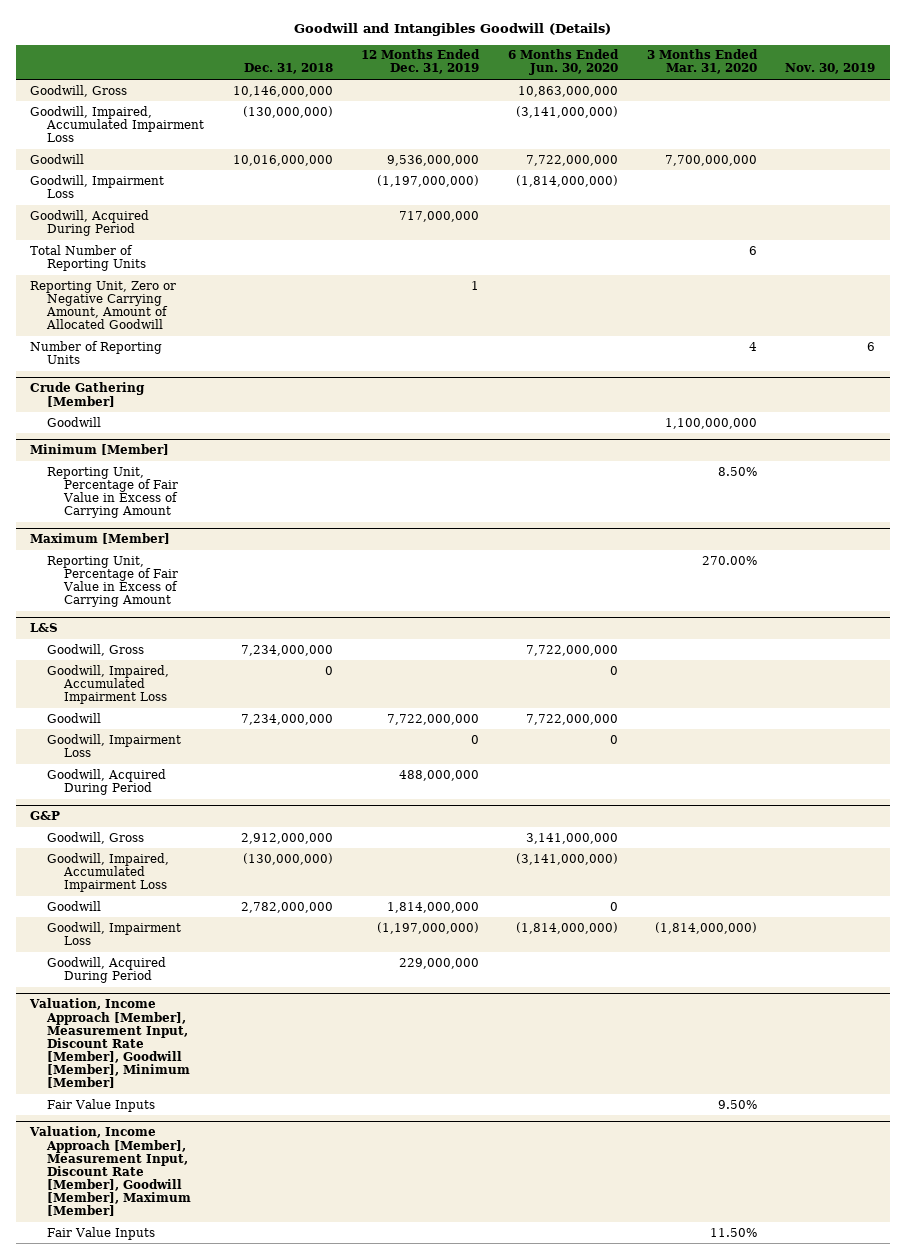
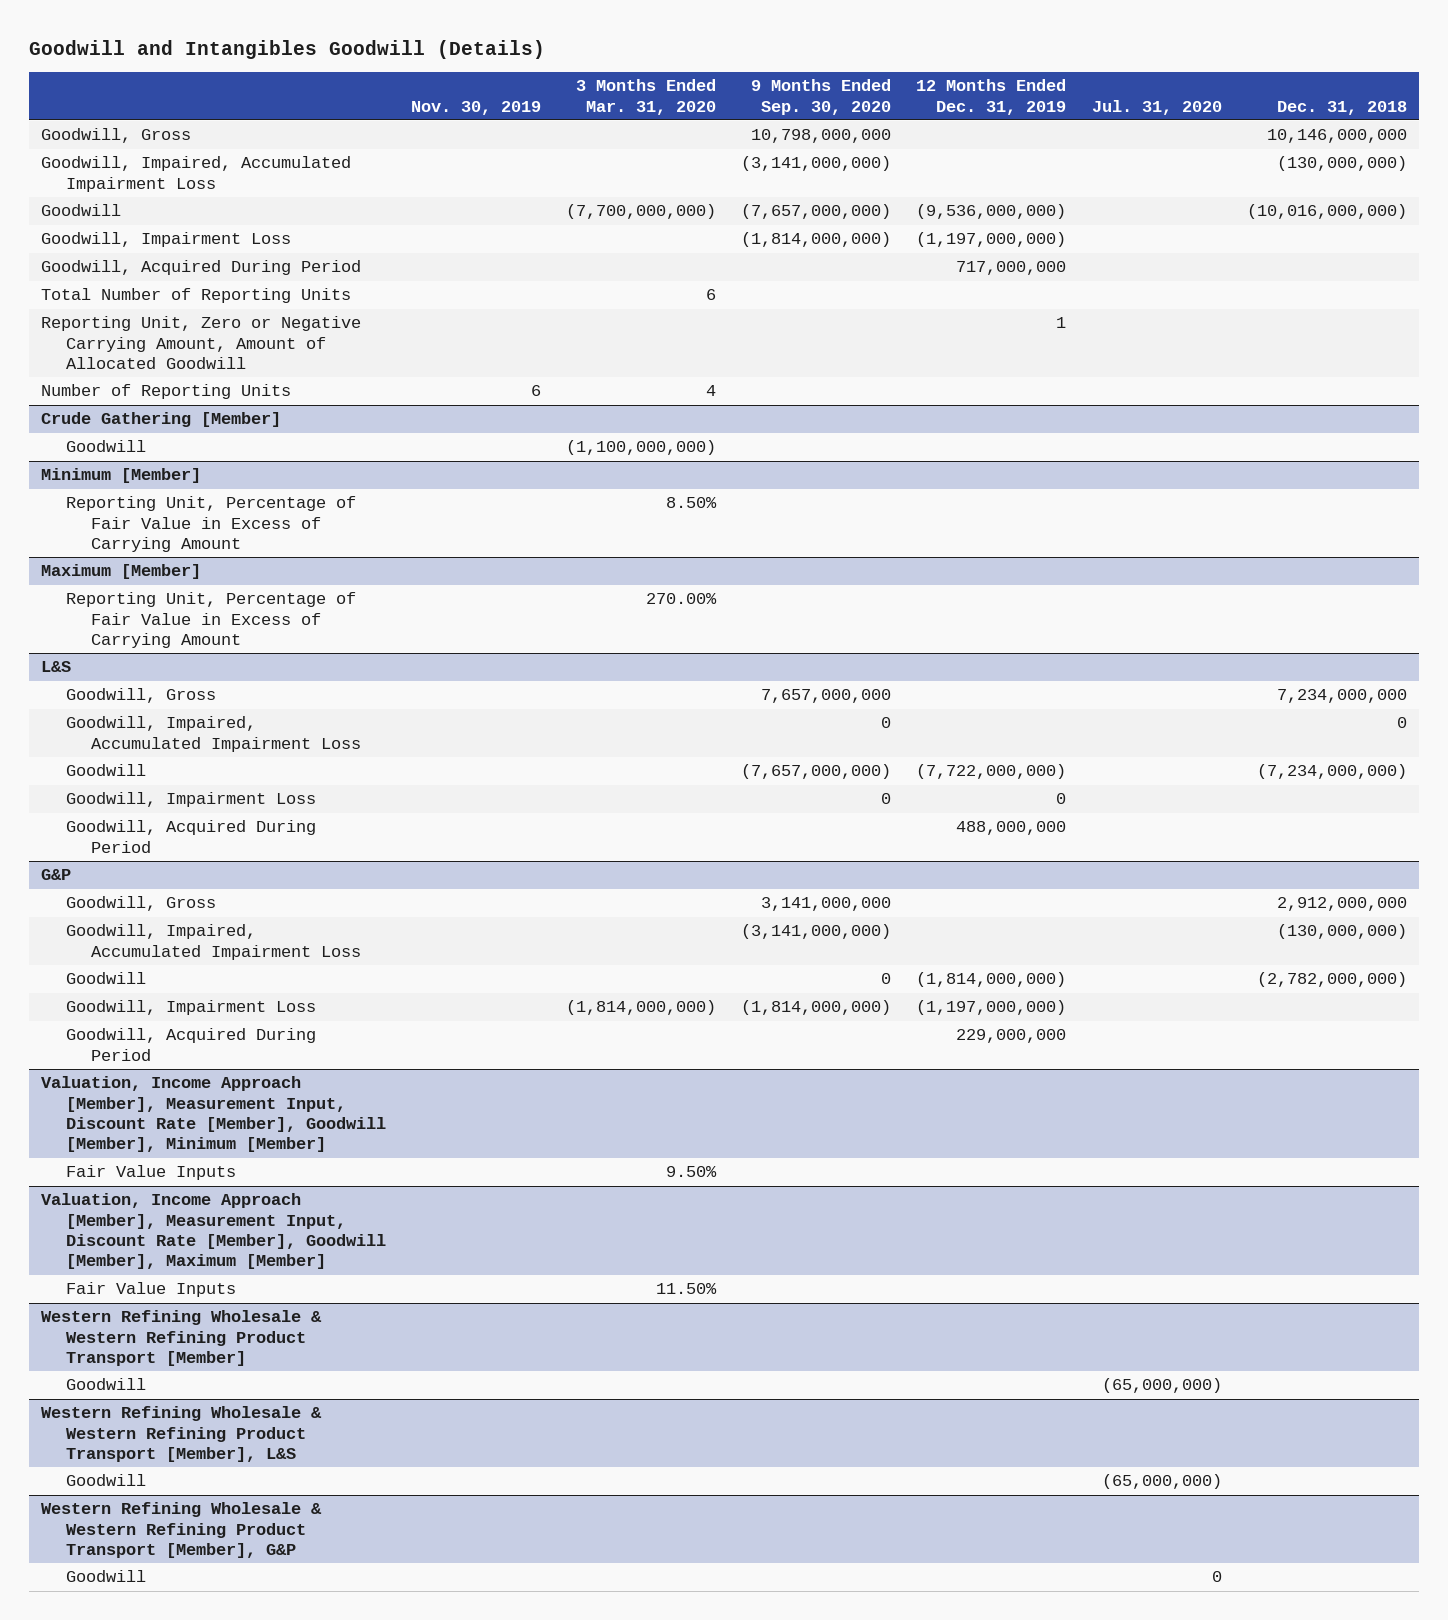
[507,49,619,76] 6 Months Ended Jun. 30, 2020 -> none
none -> [751,79,892,115] 9 Months Ended Sep. 30, 2020
none -> [1091,99,1222,115] Jul. 31, 2020
[232,154,333,166] 10,016,000,000 -> [1246,204,1407,220] (10,016,000,000)
[387,154,480,166] 9,536,000,000 -> [916,204,1067,220] (9,536,000,000)
[664,154,757,166] 7,700,000,000 -> [566,204,717,220] (7,700,000,000)
[664,417,757,429] 1,100,000,000 -> [566,440,717,456] (1,100,000,000)
[240,713,333,725] 7,234,000,000 -> [1256,764,1407,780] (7,234,000,000)
[387,713,480,725] 7,722,000,000 -> [916,764,1067,780] (7,722,000,000)
[240,901,333,913] 2,782,000,000 -> [1256,972,1407,988] (2,782,000,000)
[387,901,480,913] 1,814,000,000 -> [916,972,1067,988] (1,814,000,000)
none -> [41,1310,323,1366] Western Refining Wholesale & Western Refining Product Transport [Member]
none -> [66,1378,147,1391] Goodwill
none -> [41,1406,323,1462] Western Refining Wholesale & Western Refining Product Transport [Member], L&S
none -> [66,1474,147,1487] Goodwill
none -> [41,1502,323,1558] Western Refining Wholesale & Western Refining Product Transport [Member], G&P
none -> [66,1570,147,1583] Goodwill

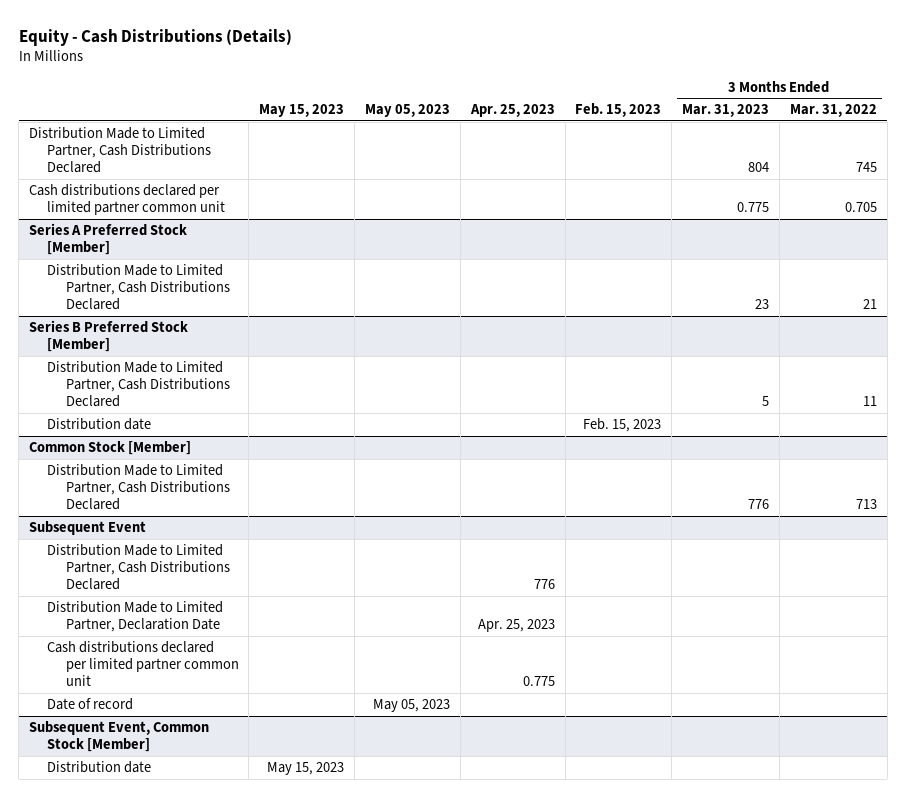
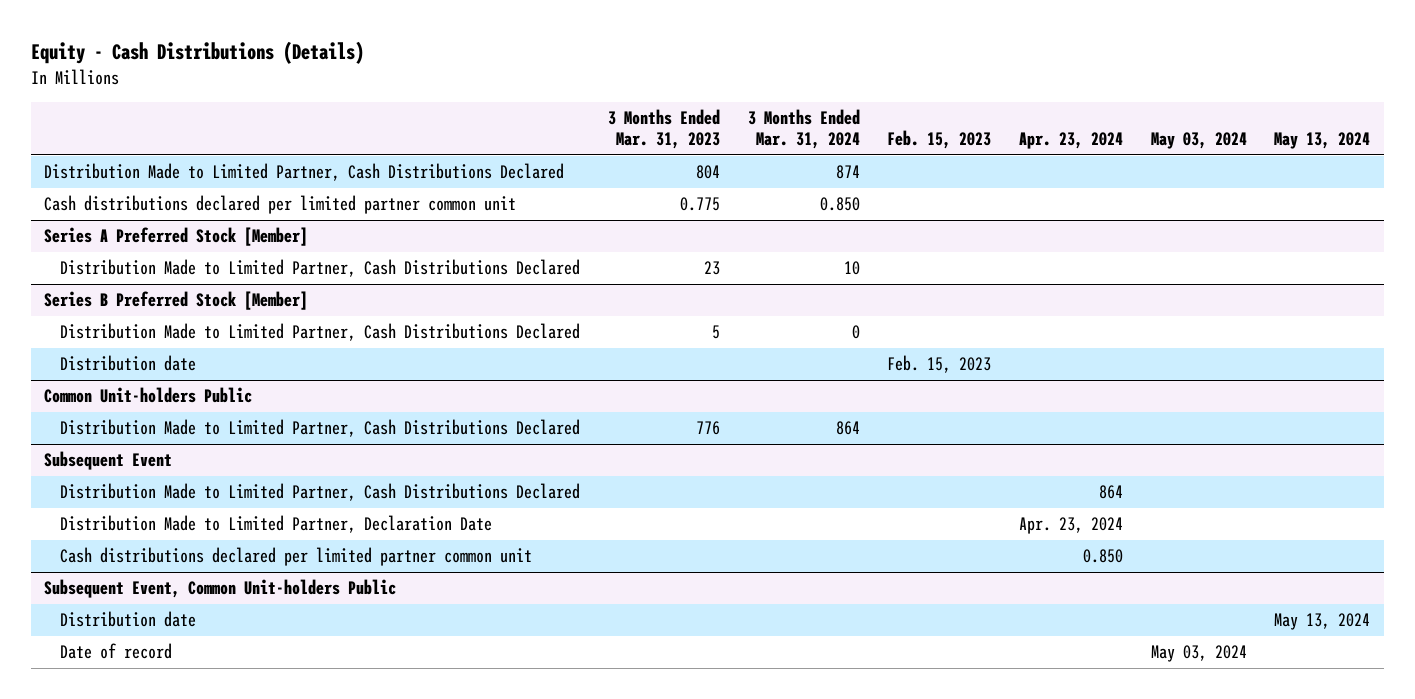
[259,104,345,118] May 15, 2023 -> none
[364,104,450,118] May 05, 2023 -> none
[469,104,555,118] Apr. 25, 2023 -> none
[789,104,877,118] Mar. 31, 2022 -> none
none -> [747,108,860,150] 3 Months Ended Mar. 31, 2024
none -> [1019,132,1124,150] Apr. 23, 2024
none -> [1150,132,1247,150] May 03, 2024
none -> [1274,132,1371,150] May 13, 2024
[29,441,192,456] Common Stock [Member] -> [44,387,253,404] Common Unit-holders Public
[47,698,134,711] Date of record -> none
[29,721,210,753] Subsequent Event, Common Stock [Member] -> none
[47,761,152,774] Distribution date -> none
none -> [44,579,397,599] Subsequent Event, Common Unit-holders Public
none -> [60,611,197,628] Distribution date
none -> [60,643,173,660] Date of record

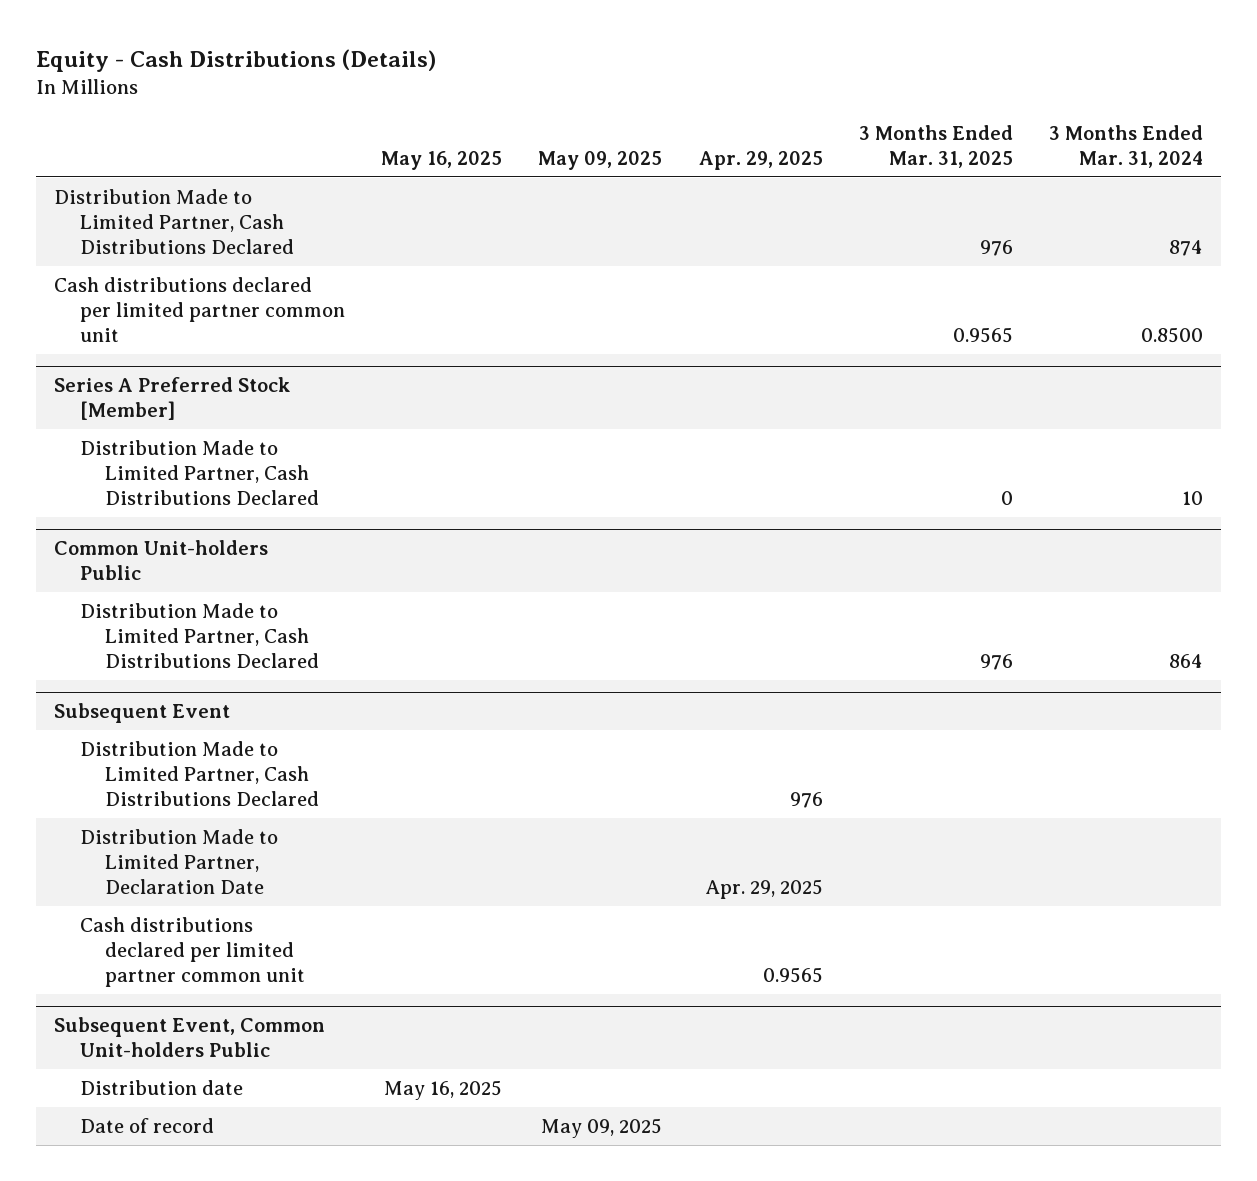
[608,108,721,150] 3 Months Ended Mar. 31, 2023 -> none
[887,130,992,150] Feb. 15, 2023 -> none
[1019,132,1124,150] Apr. 23, 2024 -> none
[1150,132,1247,150] May 03, 2024 -> none
[1274,132,1371,150] May 13, 2024 -> none
none -> [380,150,502,170] May 16, 2025
none -> [538,150,663,170] May 09, 2025
none -> [698,150,823,170] Apr. 29, 2025
none -> [858,124,1013,168] 3 Months Ended Mar. 31, 2025
[819,197,860,212] 0.850 -> [1141,326,1204,343] 0.8500
[44,291,309,311] Series B Preferred Stock [Member] -> none
[60,323,581,342] Distribution Made to Limited Partner, Cash Distributions Declared -> none
[60,355,197,372] Distribution date -> none

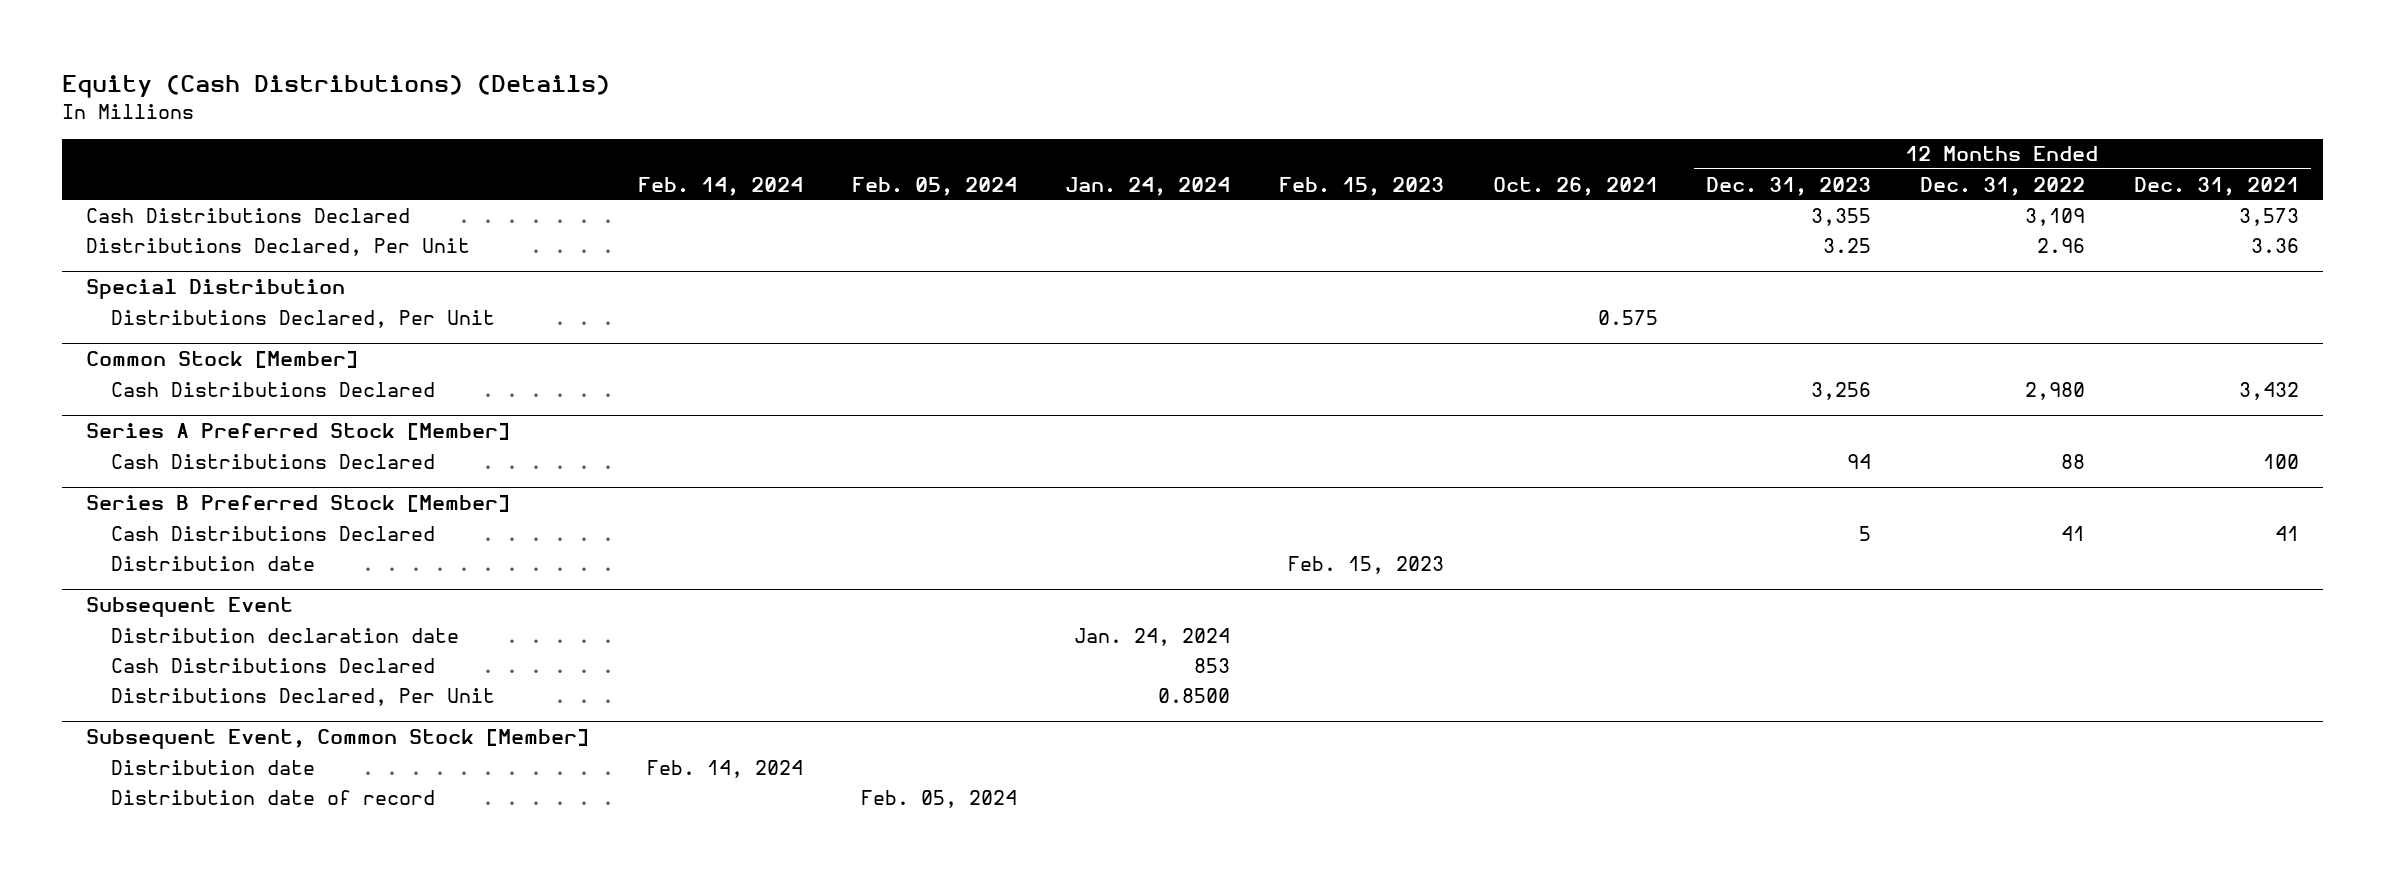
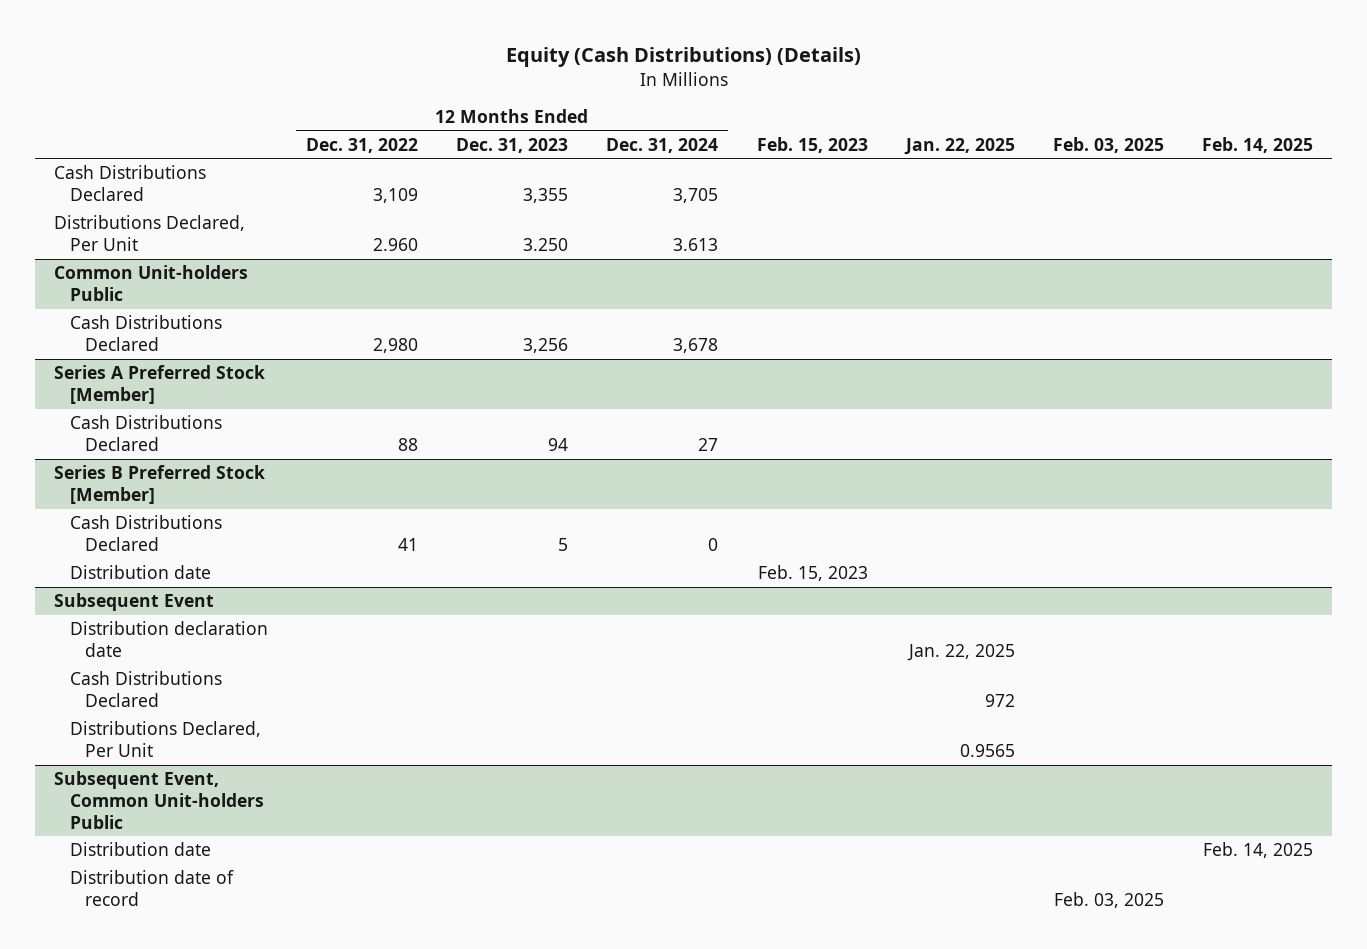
[637,176,803,196] Feb. 14, 2024 -> none
[851,176,1017,196] Feb. 05, 2024 -> none
[1065,176,1231,196] Jan. 24, 2024 -> none
[1492,176,1658,196] Oct. 26, 2021 -> none
[2133,176,2299,196] Dec. 31, 2021 -> none
none -> [606,137,719,153] Dec. 31, 2024
none -> [903,137,1015,155] Jan. 22, 2025
none -> [1053,136,1165,153] Feb. 03, 2025
none -> [1202,136,1314,153] Feb. 14, 2025
[86,278,346,299] Special Distribution -> none
[110,309,495,328] Distributions Declared, Per Unit -> none
[1823,237,1872,253] 3.25 -> [523,238,569,252] 3.250
[2036,237,2085,253] 2.96 -> [372,238,418,252] 2.960
[86,350,359,368] Common Stock [Member] -> [53,265,248,302] Common Unit-holders Public
[86,728,590,749] Subsequent Event, Common Stock [Member] -> none
[110,759,315,775] Distribution date -> none
[110,789,435,805] Distribution date of record -> none
none -> [53,771,264,829] Subsequent Event, Common Unit-holders Public
none -> [69,842,211,857] Distribution date
none -> [69,870,234,907] Distribution date of record

